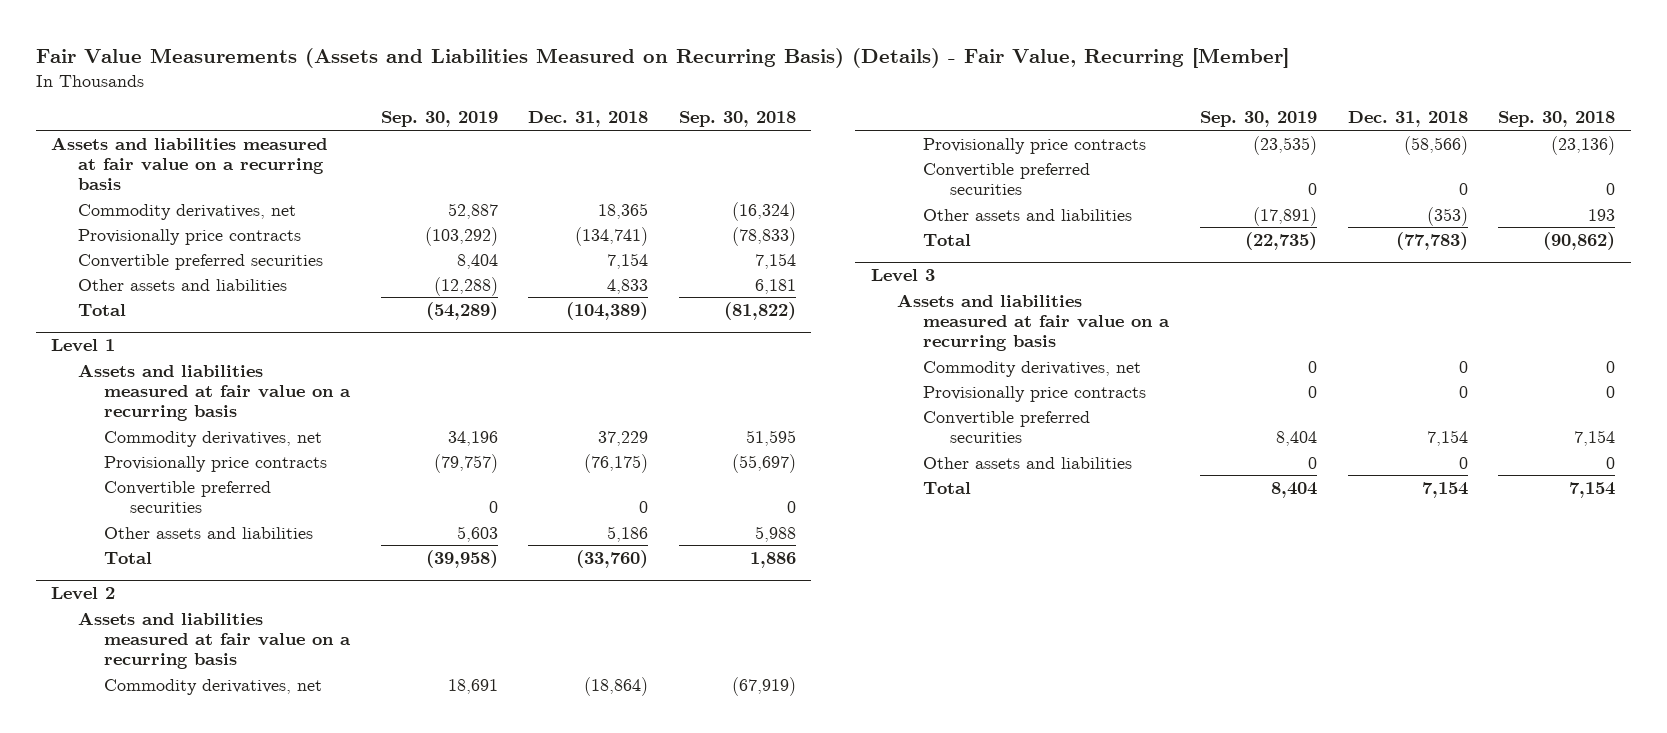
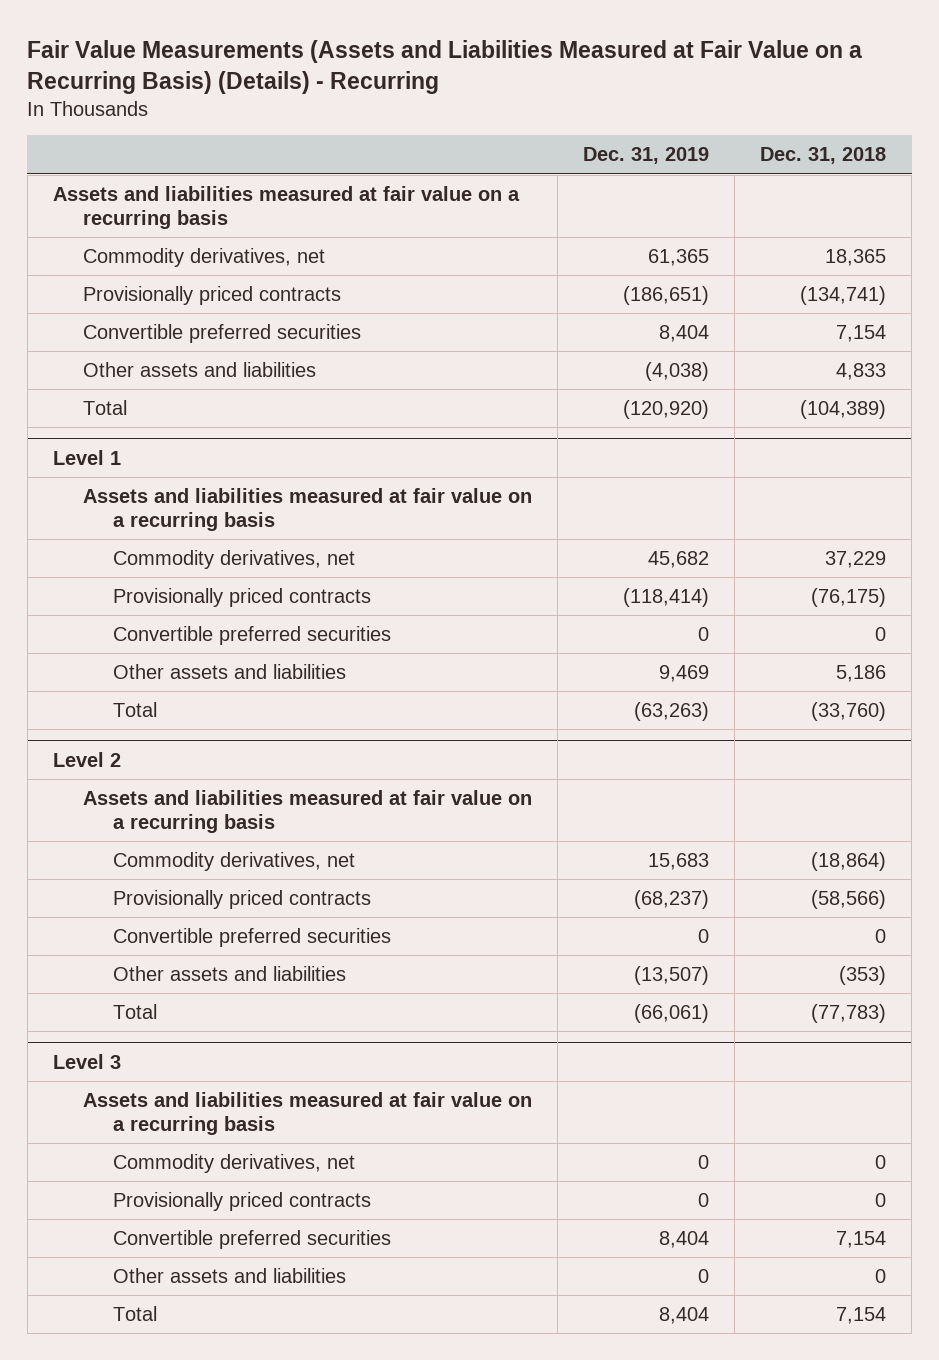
[36,48,1290,69] Fair Value Measurements (Assets and Liabilities Measured on Recurring Basis) (Details) - Fair Value, Recurring [Member] -> [27,39,863,94] Fair Value Measurements (Assets and Liabilities Measured at Fair Value on a Recurring Basis) (Details) - Recurring
[380,111,498,128] Sep. 30, 2019 -> none
[679,111,797,128] Sep. 30, 2018 -> none
none -> [582,147,709,165] Dec. 31, 2019
[77,228,301,245] Provisionally price contracts -> [82,285,341,305] Provisionally priced contracts
[104,455,328,472] Provisionally price contracts -> [112,587,371,607] Provisionally priced contracts
[923,137,1147,154] Provisionally price contracts -> [112,889,371,909] Provisionally priced contracts
[923,385,1147,402] Provisionally price contracts -> [112,1191,371,1211] Provisionally priced contracts

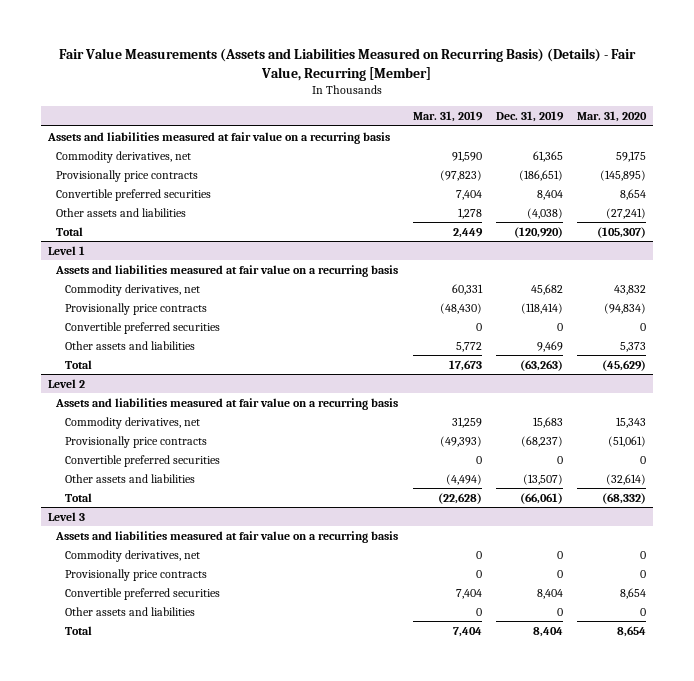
[27,39,863,94] Fair Value Measurements (Assets and Liabilities Measured at Fair Value on a Recurring Basis) (Details) - Recurring -> [58,48,636,82] Fair Value Measurements (Assets and Liabilities Measured on Recurring Basis) (Details) - Fair Value, Recurring [Member]
[760,147,887,165] Dec. 31, 2018 -> none
none -> [412,111,483,123] Mar. 31, 2019
none -> [576,111,647,123] Mar. 31, 2020
[82,285,341,305] Provisionally priced contracts -> [56,169,199,182] Provisionally price contracts
[112,587,371,607] Provisionally priced contracts -> [65,302,208,315] Provisionally price contracts
[112,889,371,909] Provisionally priced contracts -> [65,435,208,448] Provisionally price contracts
[112,1191,371,1211] Provisionally priced contracts -> [65,568,208,581] Provisionally price contracts

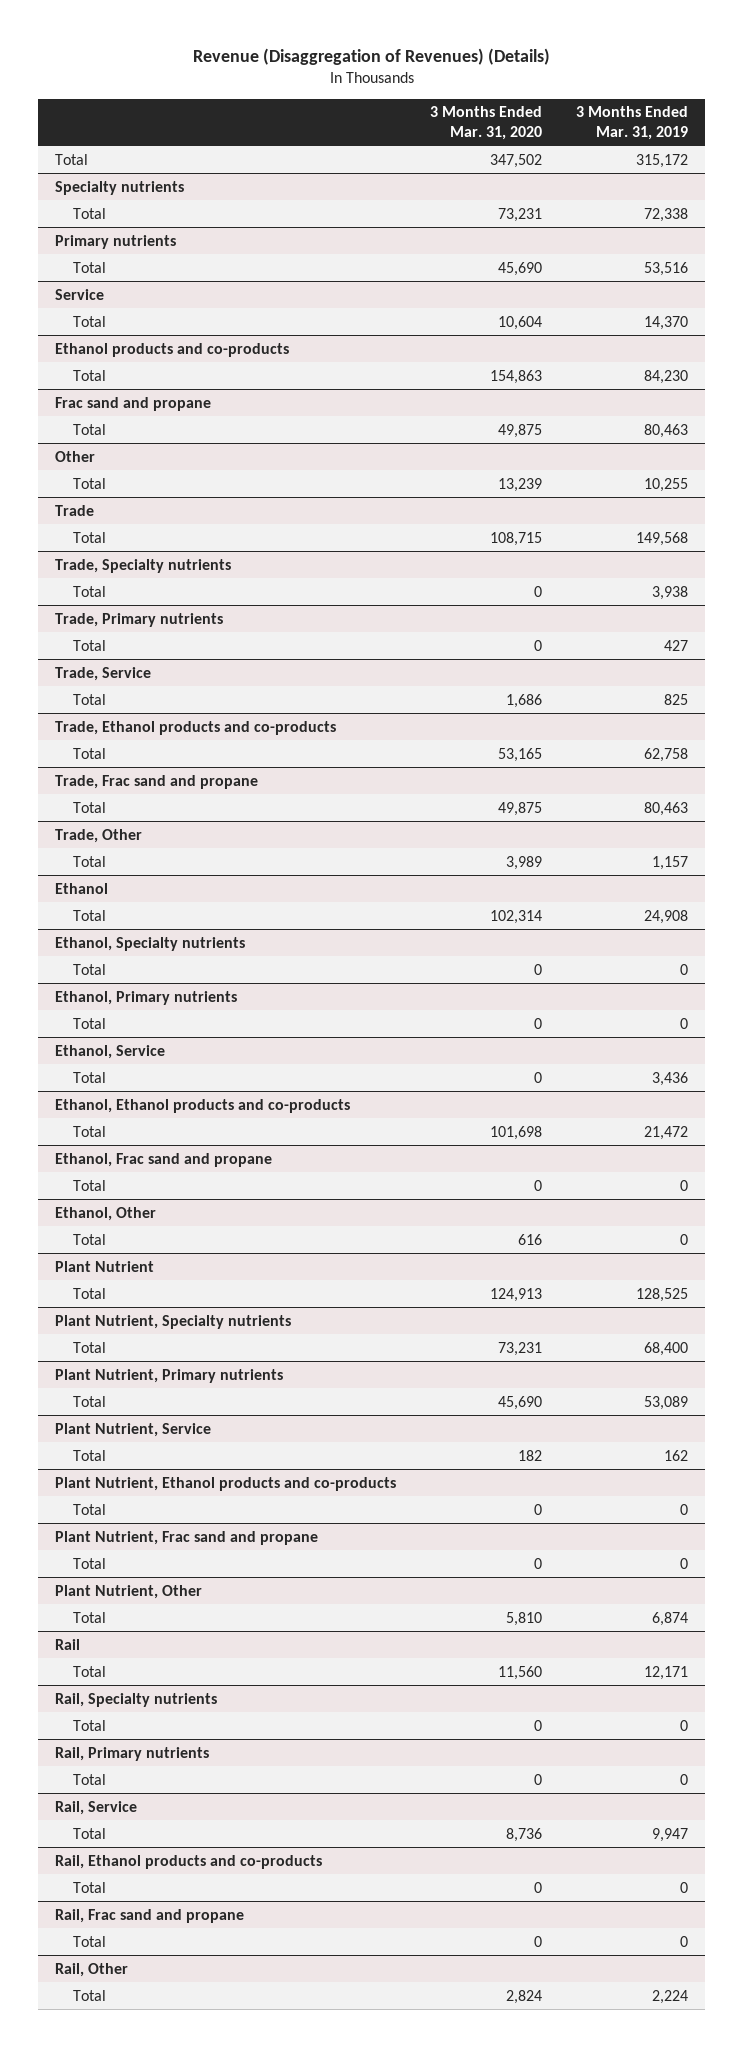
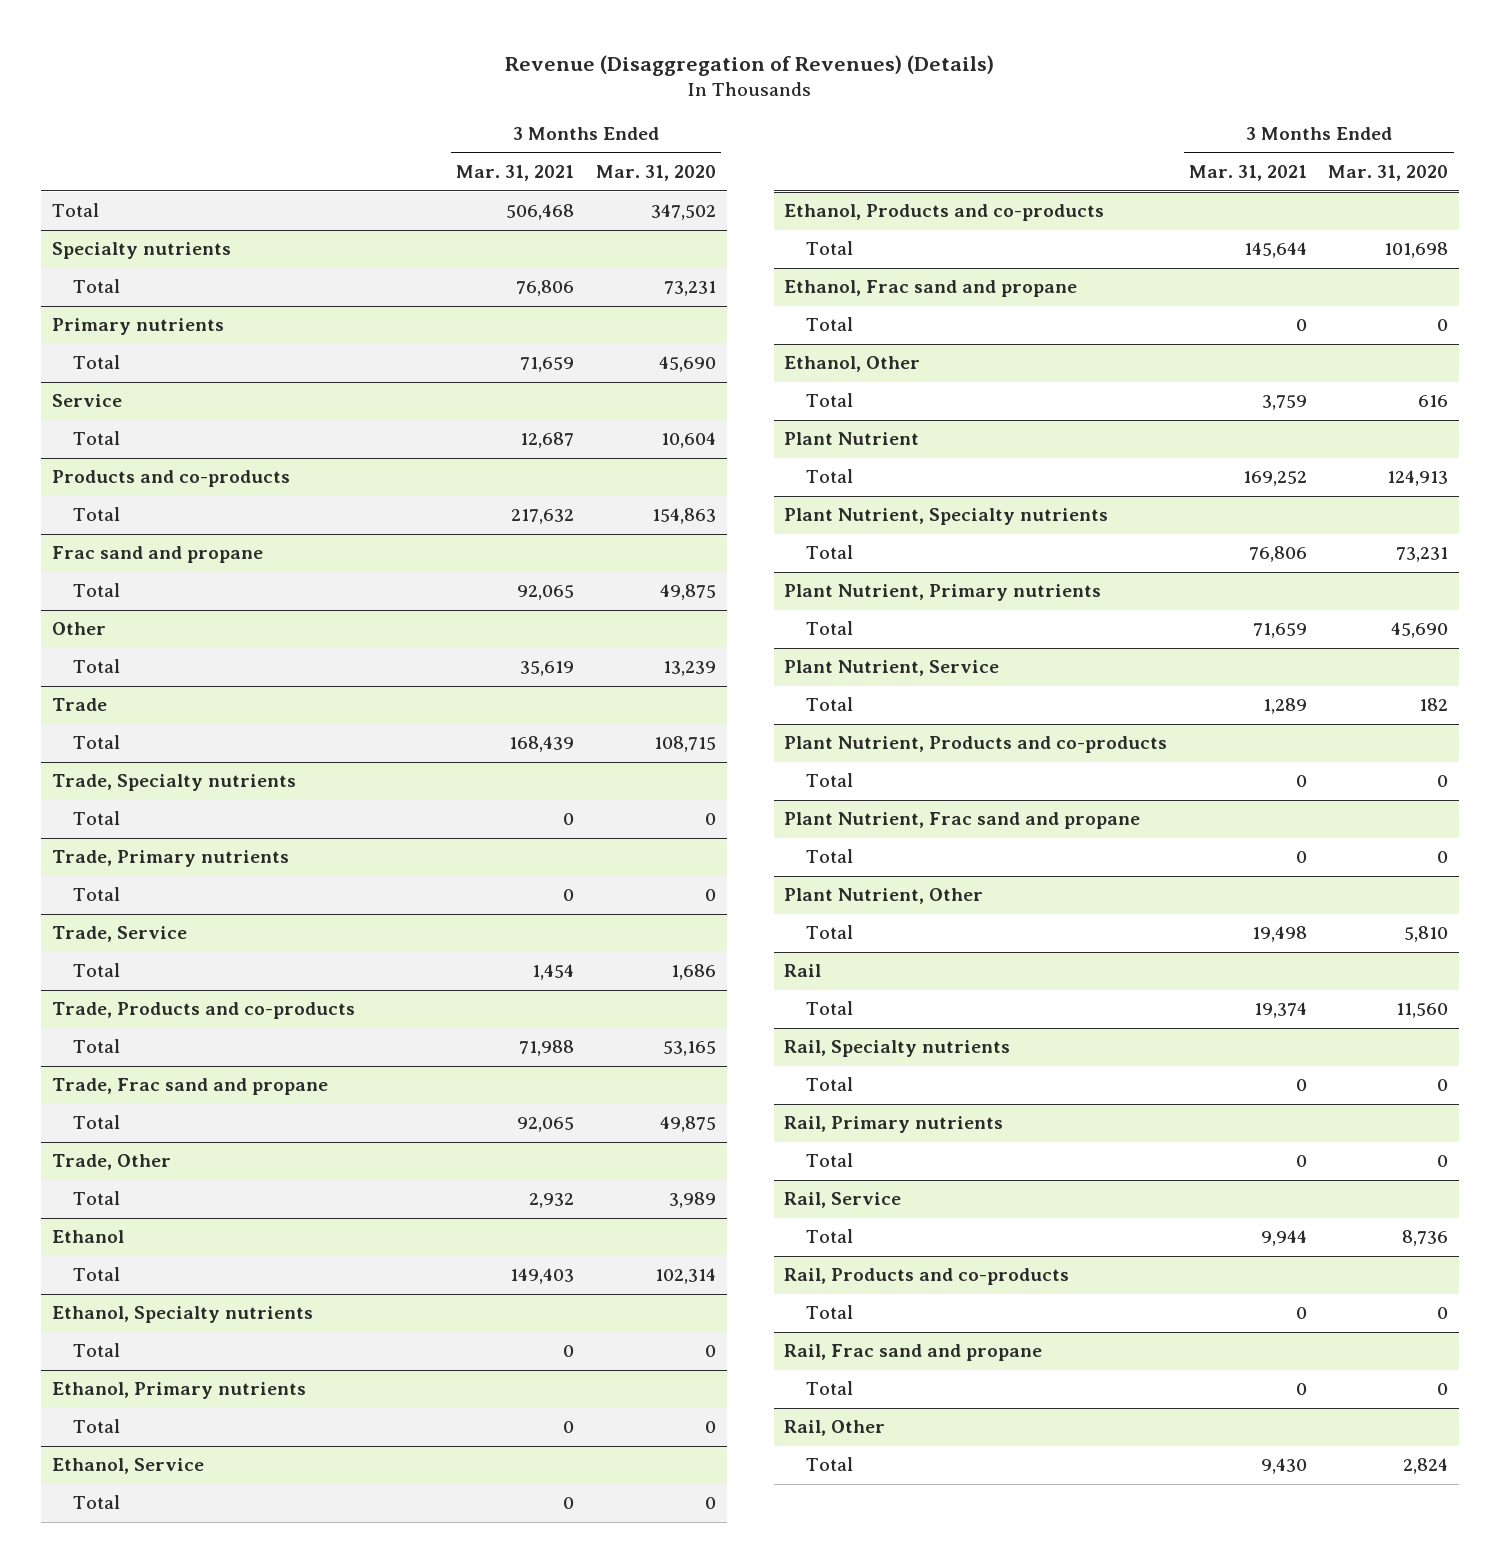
[575,106,688,140] 3 Months Ended Mar. 31, 2019 -> none
none -> [456,165,575,182] Mar. 31, 2021
[55,342,290,357] Ethanol products and co-products -> [51,470,290,488] Products and co-products
[55,720,337,735] Trade, Ethanol products and co-products -> [51,1002,355,1020] Trade, Products and co-products
[55,1098,351,1113] Ethanol, Ethanol products and co-products -> [784,204,1105,222] Ethanol, Products and co-products
[55,1476,397,1491] Plant Nutrient, Ethanol products and co-products -> [784,736,1168,754] Plant Nutrient, Products and co-products
[55,1854,323,1869] Rail, Ethanol products and co-products -> [784,1268,1070,1286] Rail, Products and co-products

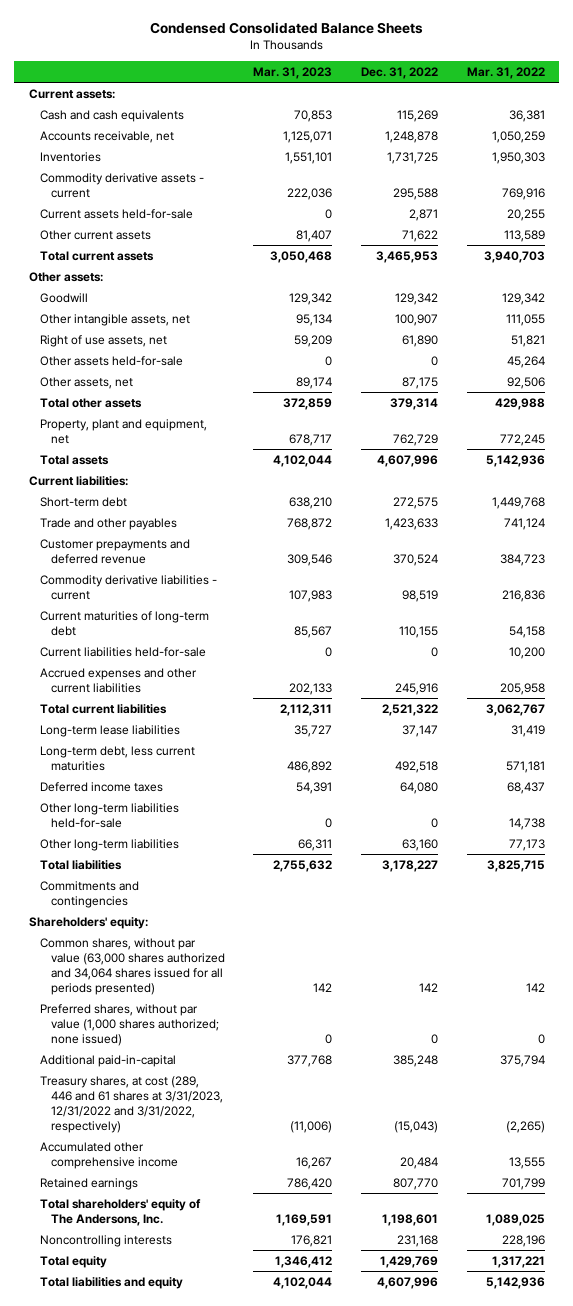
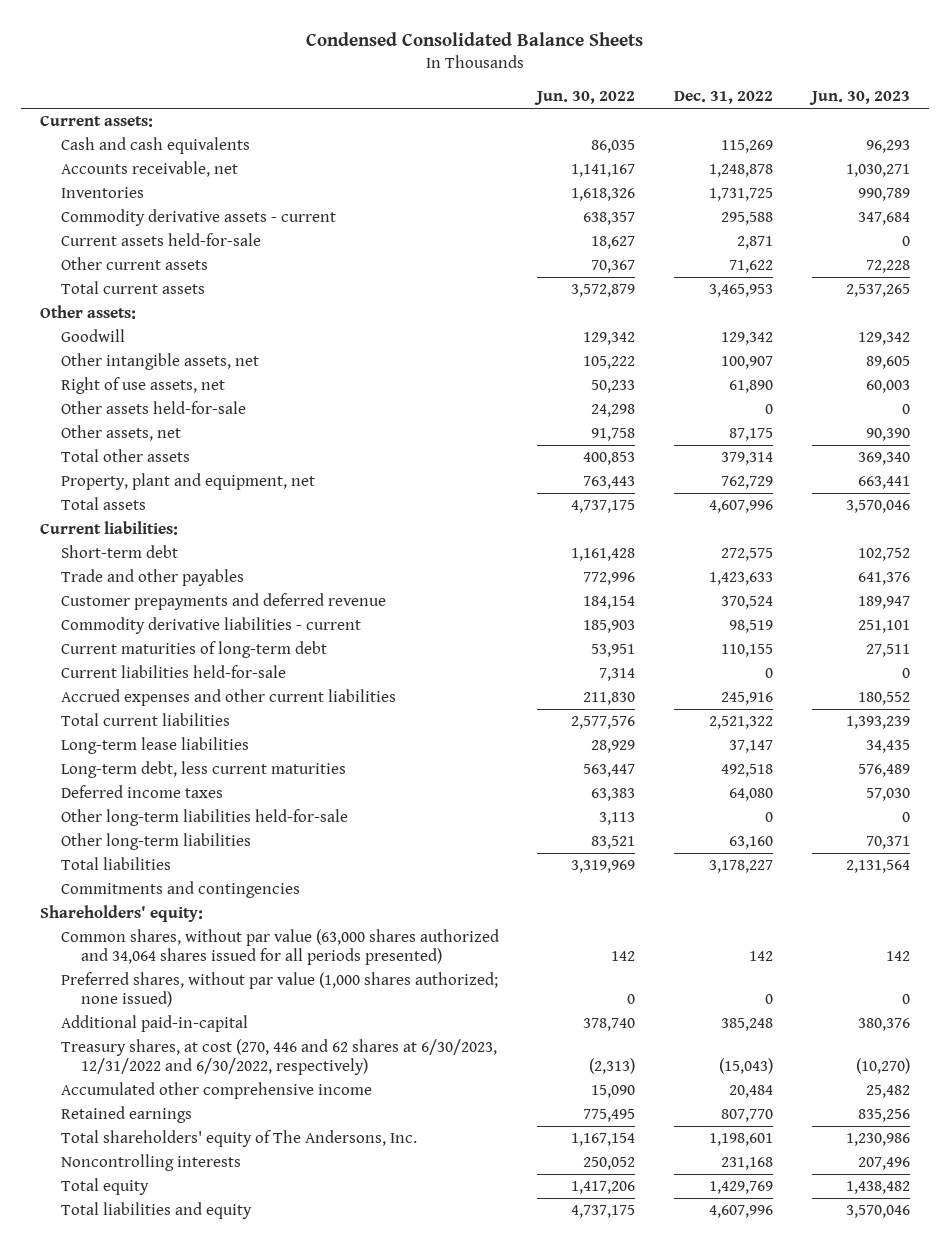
[253,67,333,80] Mar. 31, 2023 -> none
[466,67,545,80] Mar. 31, 2022 -> none
none -> [534,91,636,106] Jun. 30, 2022
none -> [808,91,910,106] Jun. 30, 2023
[39,1075,223,1133] Treasury shares, at cost (289, 446 and 61 shares at 3/31/2023, 12/31/2022 and 3/31/2022, respectively) -> [60,1038,497,1076] Treasury shares, at cost (270, 446 and 62 shares at 6/30/2023, 12/31/2022 and 6/30/2022, respectively)

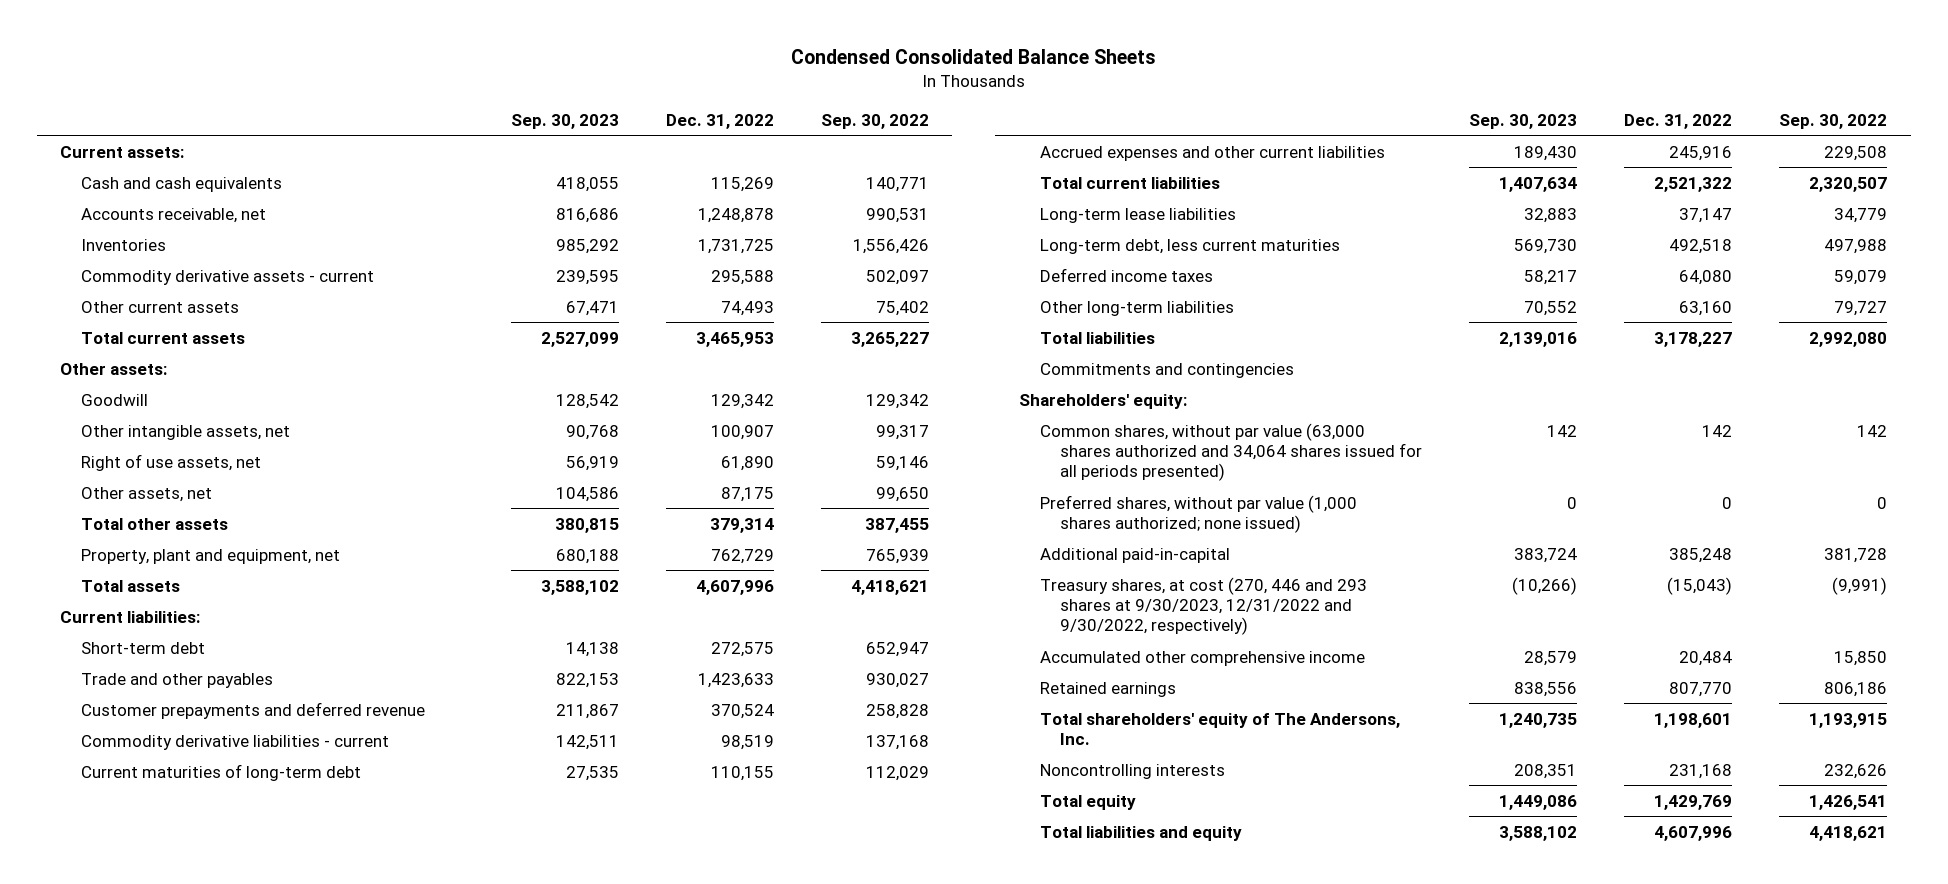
[534,91,636,106] Jun. 30, 2022 -> none
[808,91,910,106] Jun. 30, 2023 -> none
none -> [510,113,619,129] Sep. 30, 2023
none -> [820,113,929,129] Sep. 30, 2022
[60,232,261,246] Current assets held-for-sale -> none
[729,259,774,273] 71,622 -> [720,300,774,316] 74,493
[60,400,246,414] Other assets held-for-sale -> none
[60,664,286,678] Current liabilities held-for-sale -> none
[60,808,348,826] Other long-term liabilities held-for-sale -> none
[60,1038,497,1076] Treasury shares, at cost (270, 446 and 62 shares at 6/30/2023, 12/31/2022 and 6/30/2022, respectively) -> [1039,576,1367,636] Treasury shares, at cost (270, 446 and 293 shares at 9/30/2023, 12/31/2022 and 9/30/2022, respectively)

